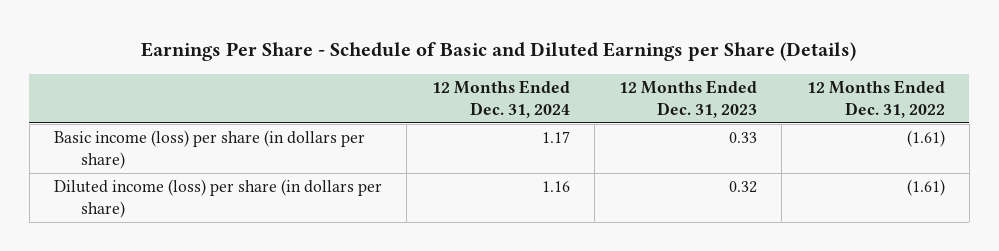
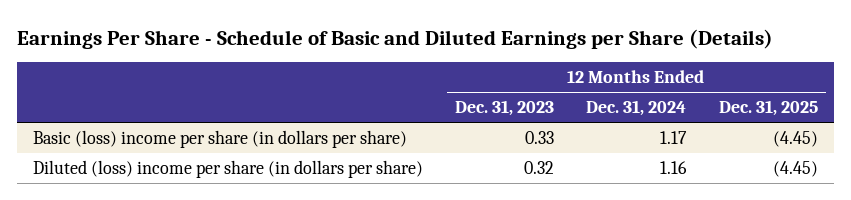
[806,79,945,118] 12 Months Ended Dec. 31, 2022 -> none
none -> [718,100,818,117] Dec. 31, 2025
[54,130,366,170] Basic income (loss) per share (in dollars per share) -> [33,129,408,148] Basic (loss) income per share (in dollars per share)
[54,179,383,219] Diluted income (loss) per share (in dollars per share) -> [33,159,424,178] Diluted (loss) income per share (in dollars per share)

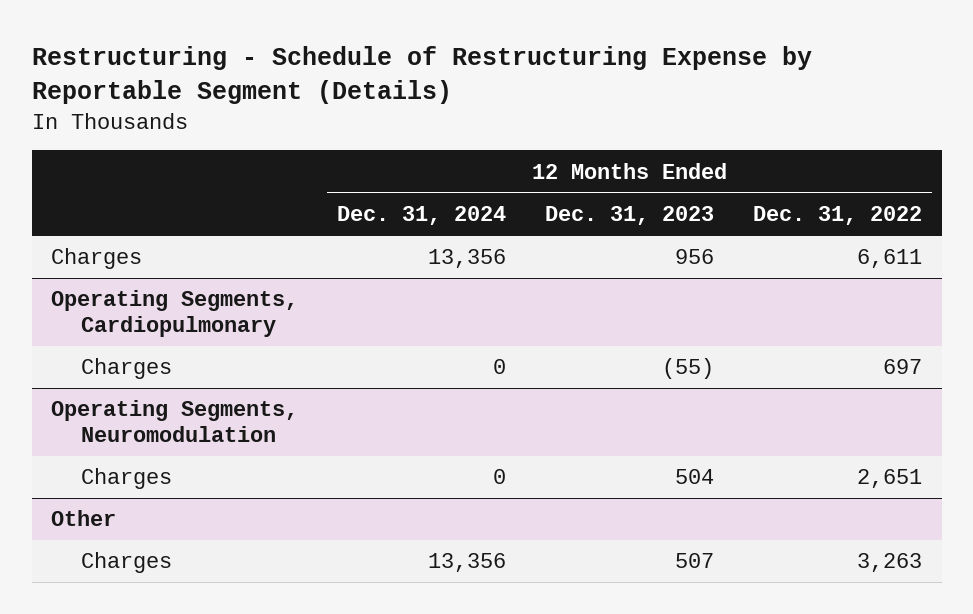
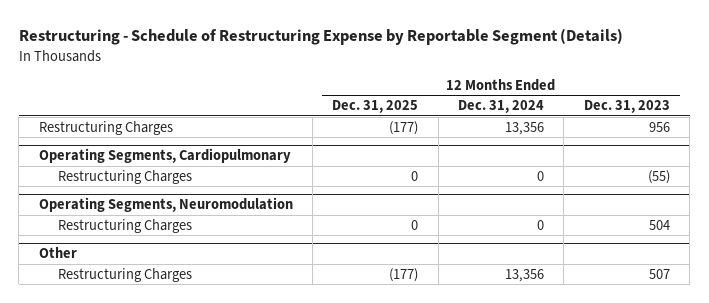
[753,206,923,226] Dec. 31, 2022 -> none
none -> [332,100,419,114] Dec. 31, 2025
[51,248,143,270] Charges -> [38,120,173,135] Restructuring Charges
[81,358,173,380] Charges -> [57,169,192,184] Restructuring Charges
[81,468,173,490] Charges -> [57,218,192,233] Restructuring Charges
[81,552,173,574] Charges -> [57,267,192,282] Restructuring Charges

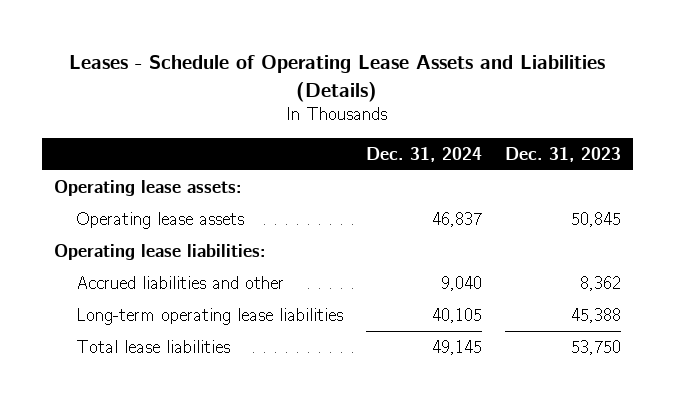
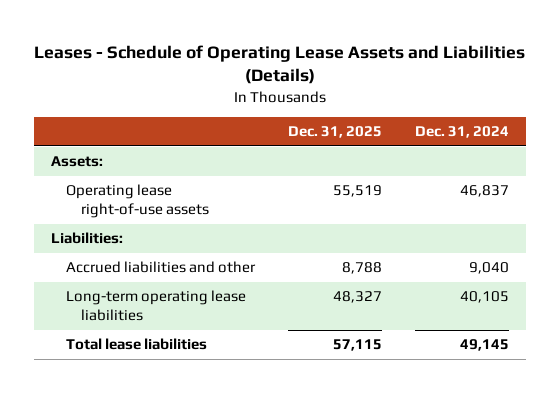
[505,146,622,162] Dec. 31, 2023 -> none
none -> [288,126,383,139] Dec. 31, 2025
[53,180,242,197] Operating lease assets: -> [50,156,103,168] Assets:
[76,212,245,230] Operating lease assets -> [65,184,209,219] Operating lease right-of-use assets
[53,244,266,261] Operating lease liabilities: -> [50,232,123,245] Liabilities:

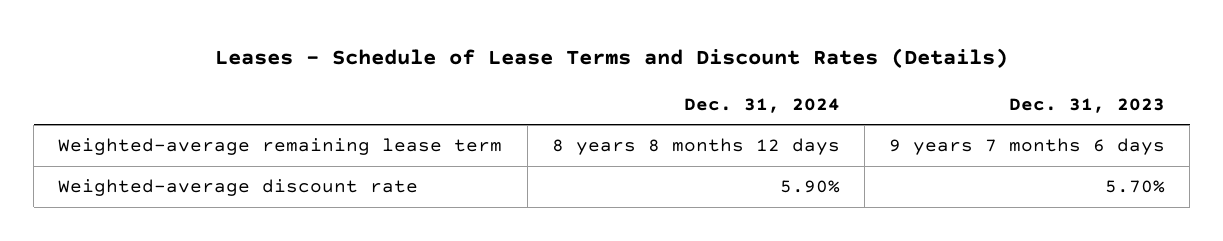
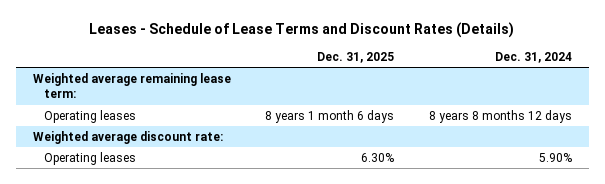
[1009,97,1166,113] Dec. 31, 2023 -> none
none -> [317,52,395,64] Dec. 31, 2025
none -> [32,72,231,99] Weighted average remaining lease term:
[58,138,503,156] Weighted-average remaining lease term -> [44,109,137,123] Operating leases
none -> [32,130,223,144] Weighted average discount rate:
[58,179,419,197] Weighted-average discount rate -> [44,151,137,165] Operating leases

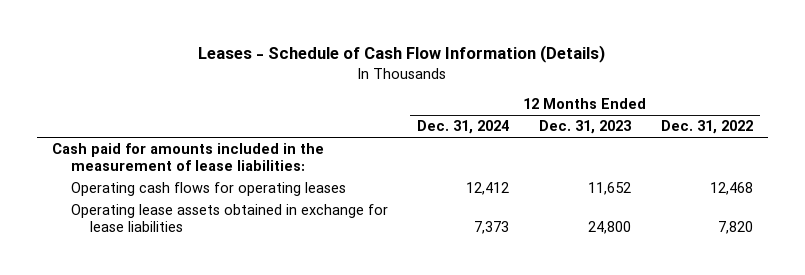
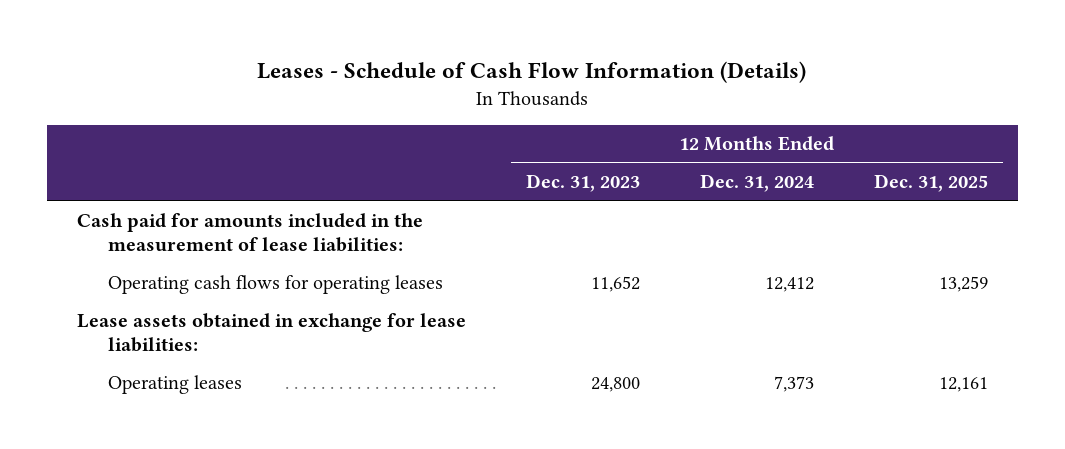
[660,120,753,135] Dec. 31, 2022 -> none
none -> [873,174,988,193] Dec. 31, 2025
none -> [76,313,466,353] Lease assets obtained in exchange for lease liabilities:
[70,204,388,233] Operating lease assets obtained in exchange for lease liabilities -> [107,375,242,395] Operating leases

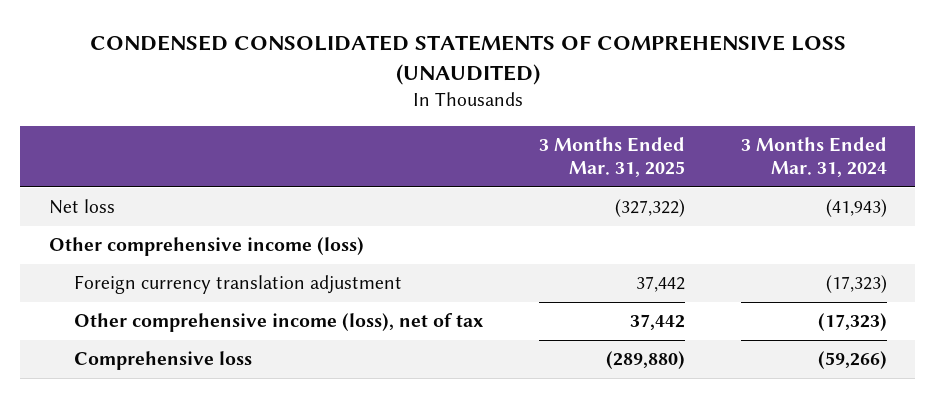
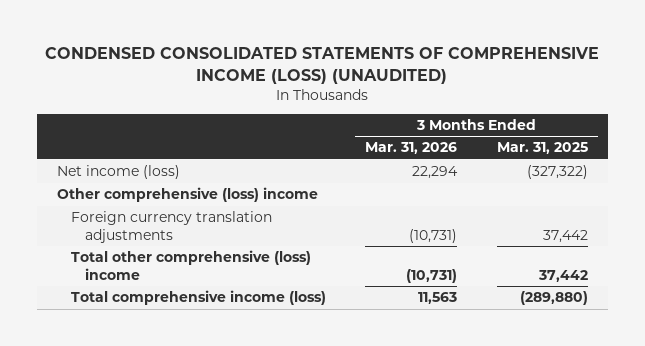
[89,35,846,86] CONDENSED CONSOLIDATED STATEMENTS OF COMPREHENSIVE LOSS (UNAUDITED) -> [45,46,600,84] CONDENSED CONSOLIDATED STATEMENTS OF COMPREHENSIVE INCOME (LOSS) (UNAUDITED)
[741,136,888,178] 3 Months Ended Mar. 31, 2024 -> none
none -> [365,142,458,155] Mar. 31, 2026
[48,199,115,215] Net loss -> [56,165,180,180] Net income (loss)
[48,237,364,257] Other comprehensive income (loss) -> [56,187,318,203] Other comprehensive (loss) income
[73,275,402,295] Foreign currency translation adjustment -> [70,211,272,243] Foreign currency translation adjustments
[73,313,484,333] Other comprehensive income (loss), net of tax -> [70,250,311,280] Total other comprehensive (loss) income
[73,351,252,371] Comprehensive loss -> [70,290,326,306] Total comprehensive income (loss)

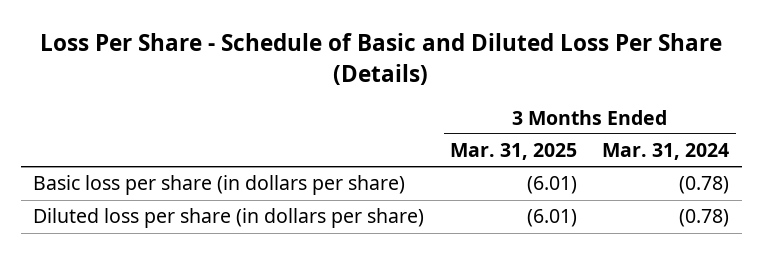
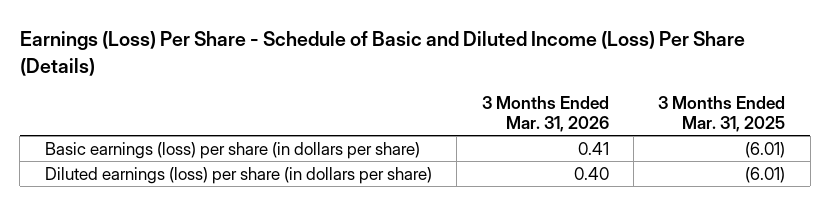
[40,33,723,85] Loss Per Share - Schedule of Basic and Diluted Loss Per Share (Details) -> [19,31,745,76] Earnings (Loss) Per Share - Schedule of Basic and Diluted Income (Loss) Per Share (Details)
[602,143,730,161] Mar. 31, 2024 -> none
none -> [481,95,609,133] 3 Months Ended Mar. 31, 2026
[33,175,406,196] Basic loss per share (in dollars per share) -> [44,141,420,159] Basic earnings (loss) per share (in dollars per share)
[33,208,425,229] Diluted loss per share (in dollars per share) -> [44,166,432,184] Diluted earnings (loss) per share (in dollars per share)

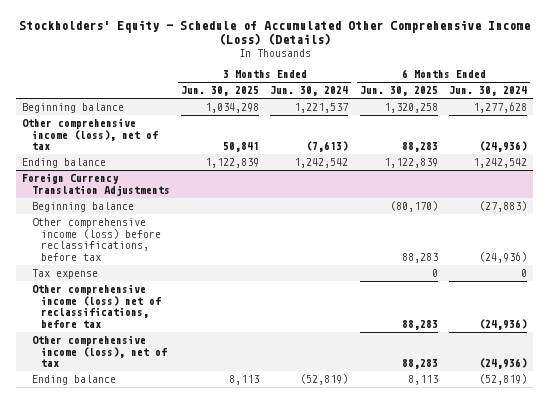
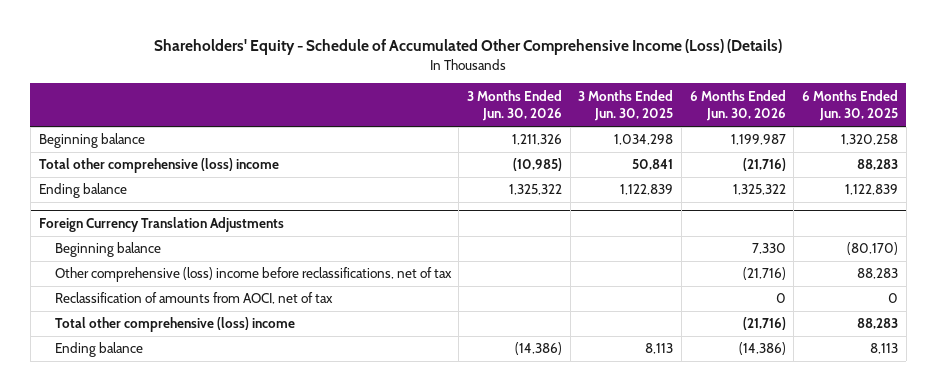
[18,20,530,46] Stockholders' Equity - Schedule of Accumulated Other Comprehensive Income (Loss) (Details) -> [154,39,783,56] Shareholders' Equity - Schedule of Accumulated Other Comprehensive Income (Loss) (Details)
[270,86,349,97] Jun. 30, 2024 -> none
[449,86,528,97] Jun. 30, 2024 -> none
none -> [467,89,563,122] 3 Months Ended Jun. 30, 2026
none -> [689,89,786,122] 6 Months Ended Jun. 30, 2026
[21,118,158,151] Other comprehensive income (loss), net of tax -> [38,158,279,174] Total other comprehensive (loss) income
[31,218,162,261] Other comprehensive income (loss) before reclassifications, before tax -> none
[31,269,98,280] Tax expense -> none
[31,284,162,328] Other comprehensive income (loss) net of reclassifications, before tax -> [54,267,452,283] Other comprehensive (loss) income before reclassifications, net of tax
none -> [54,292,333,305] Reclassification of amounts from AOCI, net of tax
[31,335,168,368] Other comprehensive income (loss), net of tax -> [54,317,295,333] Total other comprehensive (loss) income

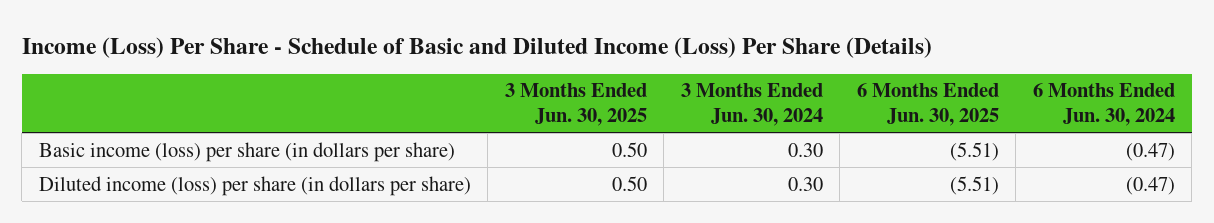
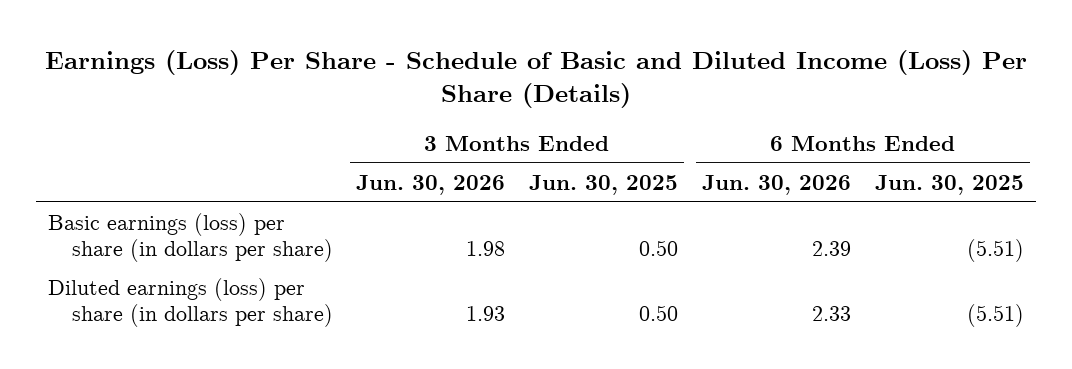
[21,36,932,58] Income (Loss) Per Share - Schedule of Basic and Diluted Income (Loss) Per Share (Details) -> [44,50,1027,109] Earnings (Loss) Per Share - Schedule of Basic and Diluted Income (Loss) Per Share (Details)
[680,83,823,126] 3 Months Ended Jun. 30, 2024 -> none
[1032,83,1175,126] 6 Months Ended Jun. 30, 2024 -> none
none -> [356,174,506,195] Jun. 30, 2026
none -> [702,174,852,195] Jun. 30, 2026
[38,141,455,162] Basic income (loss) per share (in dollars per share) -> [48,212,333,262] Basic earnings (loss) per share (in dollars per share)
[38,175,471,196] Diluted income (loss) per share (in dollars per share) -> [48,277,333,327] Diluted earnings (loss) per share (in dollars per share)

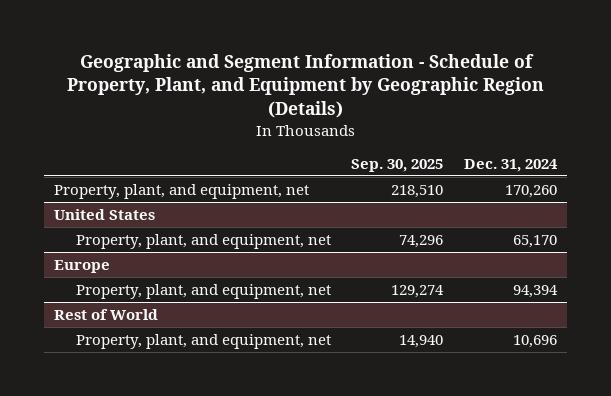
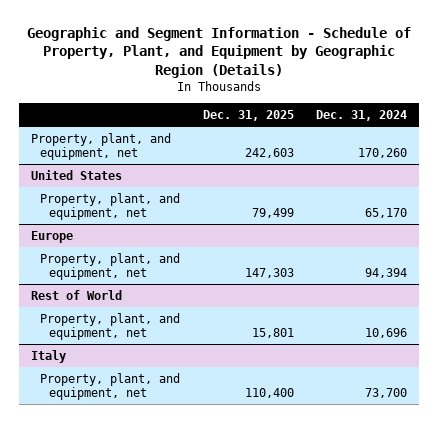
[351,158,444,172] Sep. 30, 2025 -> none
none -> [202,109,294,121] Dec. 31, 2025
none -> [30,349,66,363] Italy
none -> [39,372,180,400] Property, plant, and equipment, net

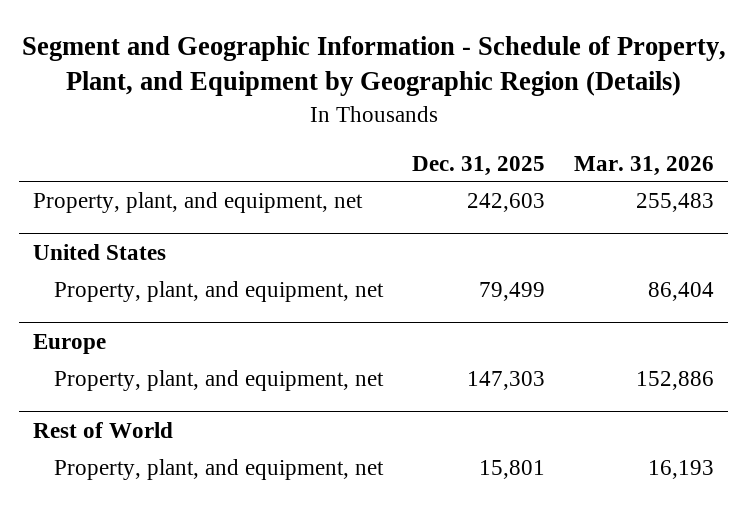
[26,26,411,78] Geographic and Segment Information - Schedule of Property, Plant, and Equipment by Geographic Region (Details) -> [21,35,726,97] Segment and Geographic Information - Schedule of Property, Plant, and Equipment by Geographic Region (Details)
[316,109,408,121] Dec. 31, 2024 -> none
none -> [573,155,714,176] Mar. 31, 2026
[30,349,66,363] Italy -> none
[39,372,180,400] Property, plant, and equipment, net -> none

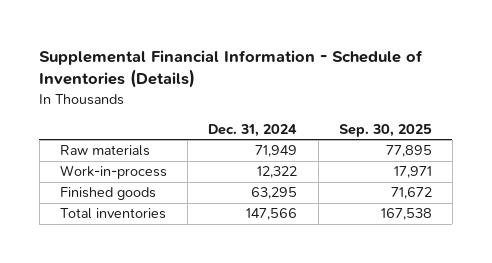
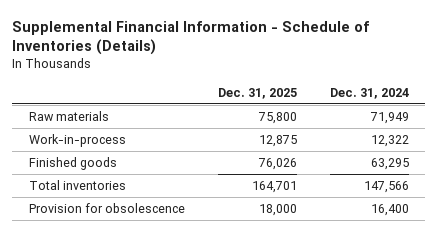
[338,123,432,137] Sep. 30, 2025 -> none
none -> [217,88,297,100] Dec. 31, 2025
none -> [28,202,185,213] Provision for obsolescence

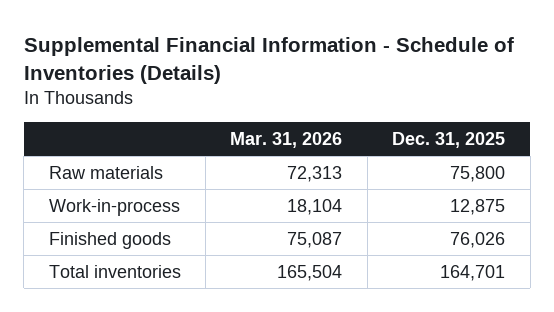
[329,88,409,100] Dec. 31, 2024 -> none
none -> [230,131,343,148] Mar. 31, 2026
[28,202,185,213] Provision for obsolescence -> none

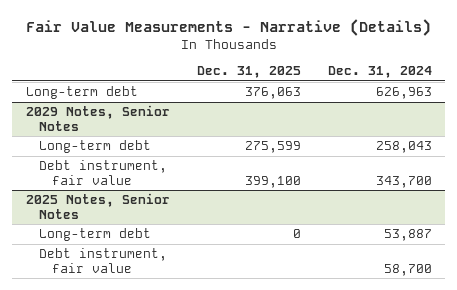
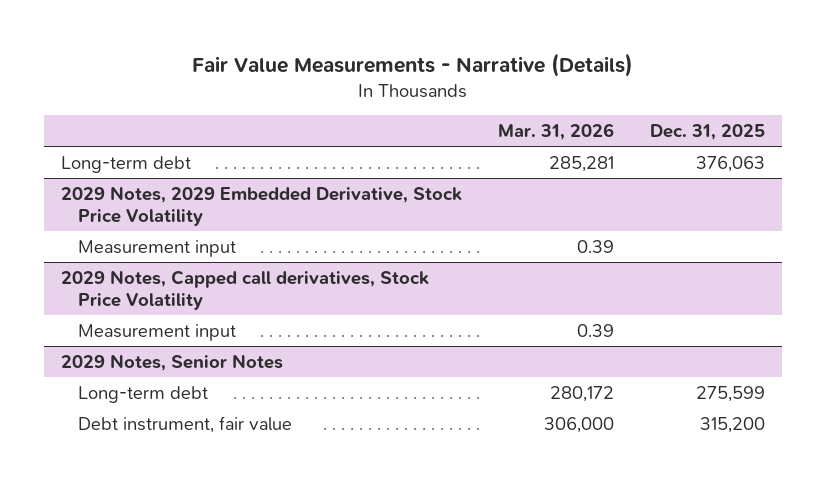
[327,66,432,79] Dec. 31, 2024 -> none
none -> [498,122,615,140] Mar. 31, 2026
none -> [61,185,463,226] 2029 Notes, 2029 Embedded Derivative, Stock Price Volatility
none -> [77,239,236,257] Measurement input
none -> [61,269,430,310] 2029 Notes, Capped call derivatives, Stock Price Volatility
none -> [77,323,236,341] Measurement input
[25,193,170,219] 2025 Notes, Senior Notes -> none
[38,228,151,242] Long-term debt -> none
[38,248,167,273] Debt instrument, fair value -> none
[244,175,301,188] 399,100 -> [699,416,765,433] 315,200

